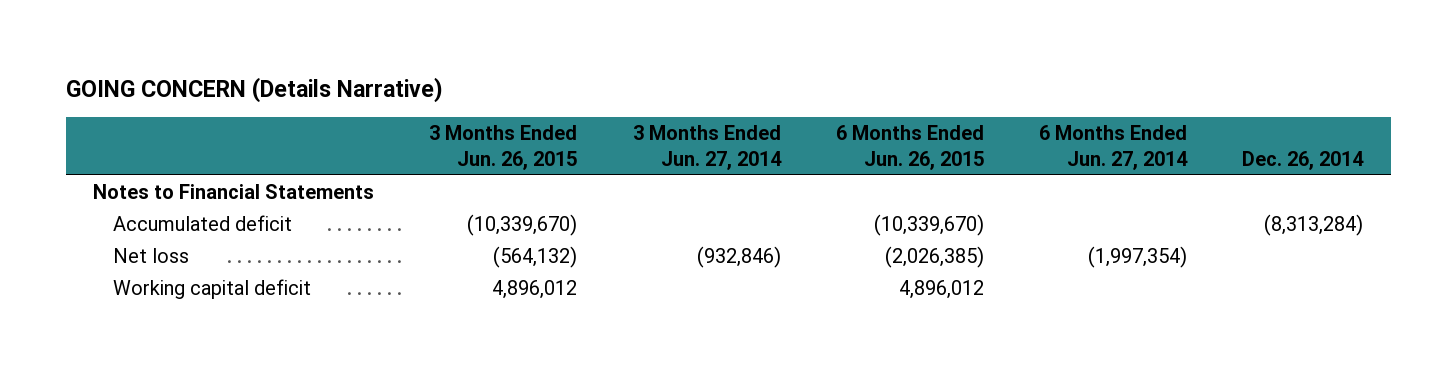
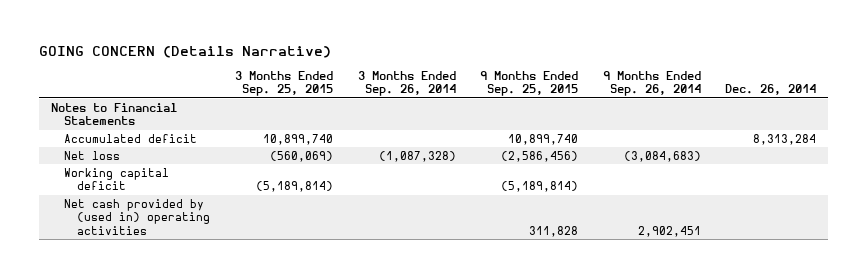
[429,125,578,170] 3 Months Ended Jun. 26, 2015 -> none
[632,125,782,170] 3 Months Ended Jun. 27, 2014 -> none
[835,125,984,170] 6 Months Ended Jun. 26, 2015 -> none
[1038,125,1188,170] 6 Months Ended Jun. 27, 2014 -> none
none -> [234,70,333,97] 3 Months Ended Sep. 25, 2015
none -> [357,70,456,97] 3 Months Ended Sep. 26, 2014
none -> [480,70,579,97] 9 Months Ended Sep. 25, 2015
none -> [602,70,701,97] 9 Months Ended Sep. 26, 2014
[1264,214,1364,237] (8,313,284) -> [753,133,817,145] 8,313,284
none -> [64,198,211,236] Net cash provided by (used in) operating activities

